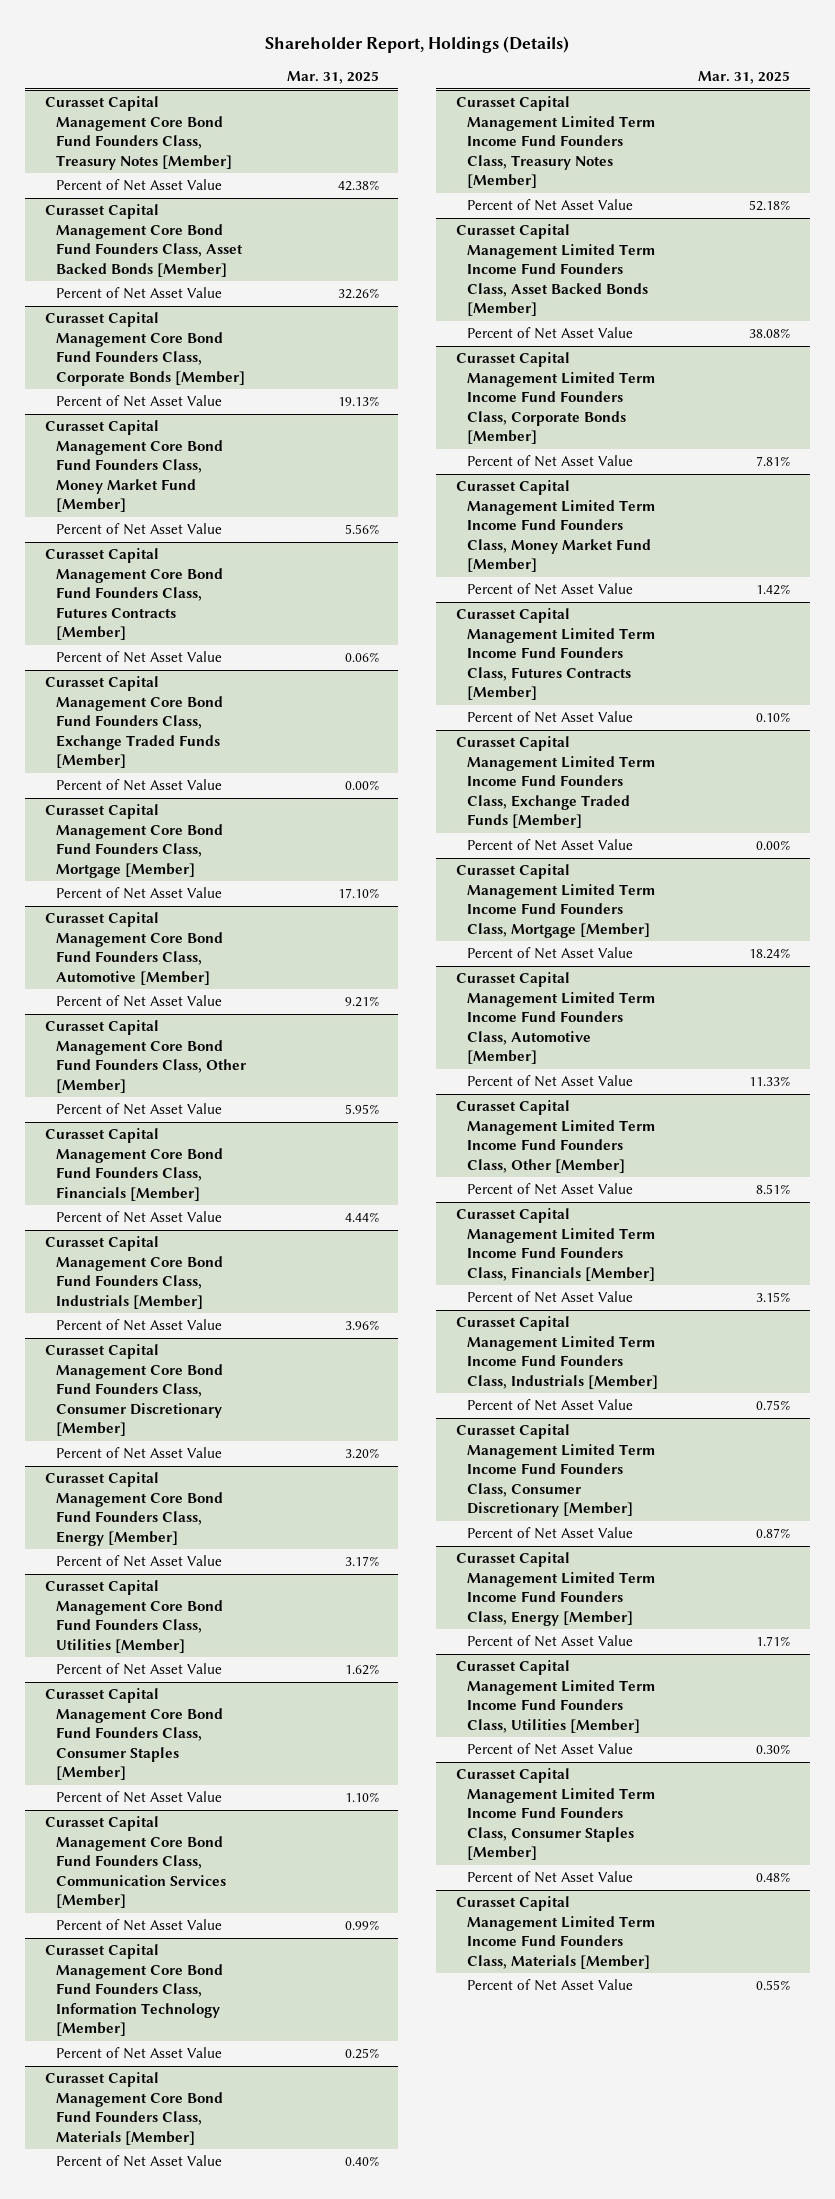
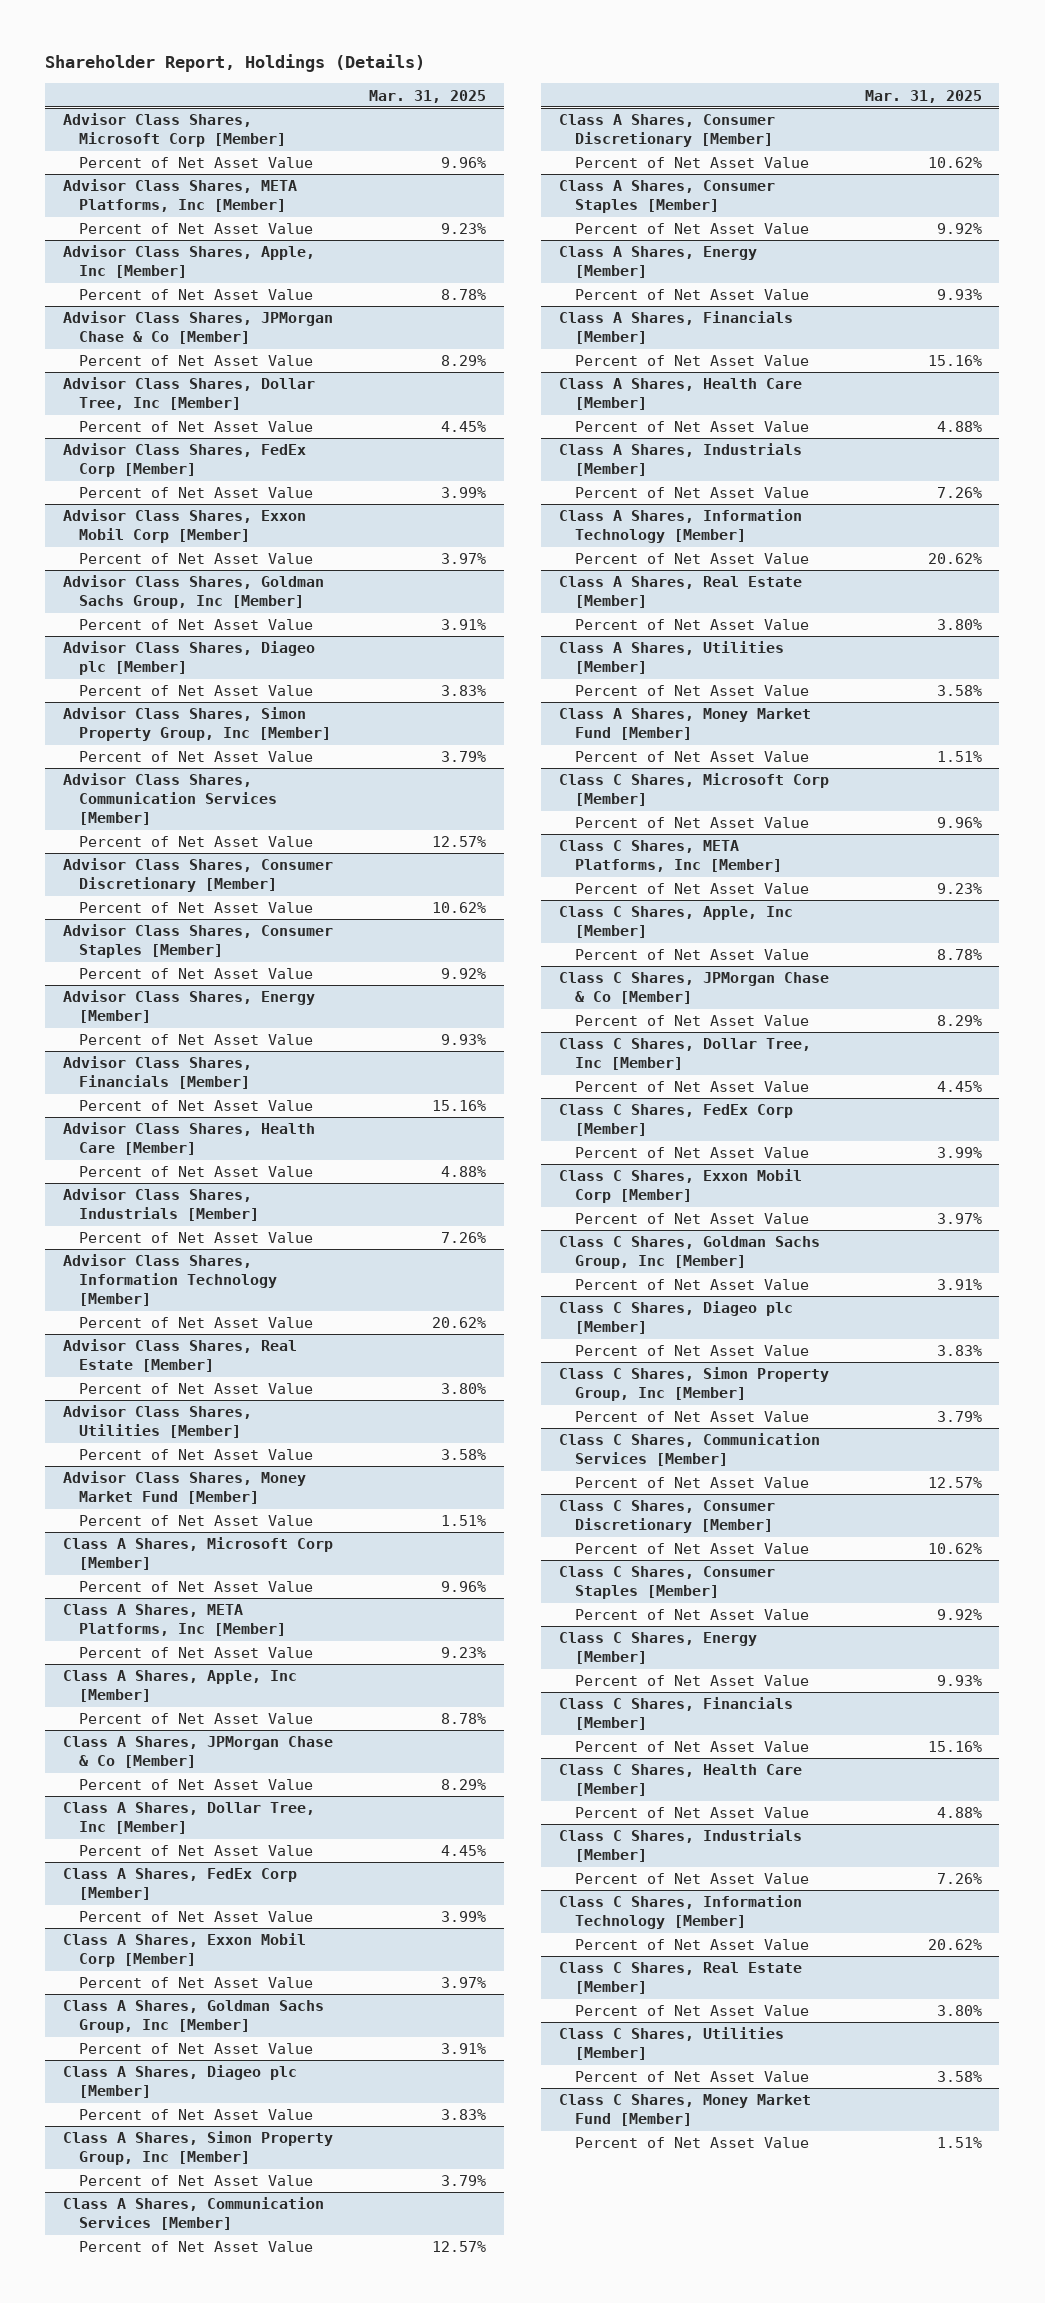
[44,96,232,170] Curasset Capital Management Core Bond Fund Founders Class, Treasury Notes [Member] -> none
[44,204,243,277] Curasset Capital Management Core Bond Fund Founders Class, Asset Backed Bonds [Member] -> none
[44,312,245,386] Curasset Capital Management Core Bond Fund Founders Class, Corporate Bonds [Member] -> none
[44,420,223,513] Curasset Capital Management Core Bond Fund Founders Class, Money Market Fund [Member] -> none
[44,548,223,641] Curasset Capital Management Core Bond Fund Founders Class, Futures Contracts [Member] -> none
[44,676,223,769] Curasset Capital Management Core Bond Fund Founders Class, Exchange Traded Funds [Member] -> none
[44,804,223,878] Curasset Capital Management Core Bond Fund Founders Class, Mortgage [Member] -> none
[44,912,223,985] Curasset Capital Management Core Bond Fund Founders Class, Automotive [Member] -> none
[44,1020,246,1093] Curasset Capital Management Core Bond Fund Founders Class, Other [Member] -> none
[44,1128,223,1201] Curasset Capital Management Core Bond Fund Founders Class, Financials [Member] -> none
[44,1236,223,1309] Curasset Capital Management Core Bond Fund Founders Class, Industrials [Member] -> none
[44,1344,223,1437] Curasset Capital Management Core Bond Fund Founders Class, Consumer Discretionary [Member] -> none
[44,1472,223,1546] Curasset Capital Management Core Bond Fund Founders Class, Energy [Member] -> none
[44,1580,223,1653] Curasset Capital Management Core Bond Fund Founders Class, Utilities [Member] -> none
[44,1688,223,1781] Curasset Capital Management Core Bond Fund Founders Class, Consumer Staples [Member] -> none
[44,1816,226,1909] Curasset Capital Management Core Bond Fund Founders Class, Communication Services [Member] -> none
[44,1944,223,2037] Curasset Capital Management Core Bond Fund Founders Class, Information Technology [Member] -> none
[44,2072,223,2145] Curasset Capital Management Core Bond Fund Founders Class, Materials [Member] -> none
[456,96,656,189] Curasset Capital Management Limited Term Income Fund Founders Class, Treasury Notes [Member] -> none
[456,224,656,317] Curasset Capital Management Limited Term Income Fund Founders Class, Asset Backed Bonds [Member] -> none
[456,352,656,445] Curasset Capital Management Limited Term Income Fund Founders Class, Corporate Bonds [Member] -> none
[456,480,656,573] Curasset Capital Management Limited Term Income Fund Founders Class, Money Market Fund [Member] -> none
[456,608,656,701] Curasset Capital Management Limited Term Income Fund Founders Class, Futures Contracts [Member] -> none
[456,736,656,829] Curasset Capital Management Limited Term Income Fund Founders Class, Exchange Traded Funds [Member] -> none
[456,864,656,938] Curasset Capital Management Limited Term Income Fund Founders Class, Mortgage [Member] -> none
[456,972,656,1065] Curasset Capital Management Limited Term Income Fund Founders Class, Automotive [Member] -> none
[456,1100,656,1173] Curasset Capital Management Limited Term Income Fund Founders Class, Other [Member] -> none
[456,1208,656,1281] Curasset Capital Management Limited Term Income Fund Founders Class, Financials [Member] -> none
[456,1316,659,1389] Curasset Capital Management Limited Term Income Fund Founders Class, Industrials [Member] -> none
[456,1424,656,1518] Curasset Capital Management Limited Term Income Fund Founders Class, Consumer Discretionary [Member] -> none
[456,1552,656,1626] Curasset Capital Management Limited Term Income Fund Founders Class, Energy [Member] -> none
[456,1660,656,1733] Curasset Capital Management Limited Term Income Fund Founders Class, Utilities [Member] -> none
[456,1768,656,1861] Curasset Capital Management Limited Term Income Fund Founders Class, Consumer Staples [Member] -> none
[456,1896,656,1969] Curasset Capital Management Limited Term Income Fund Founders Class, Materials [Member] -> none
none -> [63,113,287,148] Advisor Class Shares, Microsoft Corp [Member]
[337,180,379,192] 42.38% -> [440,157,486,169] 9.96%
none -> [63,179,298,213] Advisor Class Shares, META Platforms, Inc [Member]
[337,288,379,300] 32.26% -> [440,223,486,235] 9.23%
none -> [63,245,316,279] Advisor Class Shares, Apple, Inc [Member]
[337,396,379,407] 19.13% -> [440,289,486,301] 8.78%
none -> [63,311,334,345] Advisor Class Shares, JPMorgan Chase & Co [Member]
[344,524,379,535] 5.56% -> [440,355,486,367] 8.29%
none -> [63,377,316,411] Advisor Class Shares, Dollar Tree, Inc [Member]
[344,652,379,663] 0.06% -> [440,421,486,433] 4.45%
none -> [63,443,307,478] Advisor Class Shares, FedEx Corp [Member]
[344,780,379,791] 0.00% -> [440,487,486,499] 3.99%
none -> [63,509,307,544] Advisor Class Shares, Exxon Mobil Corp [Member]
[337,888,379,899] 17.10% -> [440,553,486,565] 3.97%
none -> [63,575,325,610] Advisor Class Shares, Goldman Sachs Group, Inc [Member]
[344,996,379,1008] 9.21% -> [440,619,486,631] 3.91%
none -> [63,641,316,676] Advisor Class Shares, Diageo plc [Member]
[344,1104,379,1115] 5.95% -> [440,685,486,697] 3.83%
none -> [63,707,332,742] Advisor Class Shares, Simon Property Group, Inc [Member]
[344,1212,379,1223] 4.44% -> [440,751,486,763] 3.79%
none -> [63,773,278,826] Advisor Class Shares, Communication Services [Member]
[344,1320,379,1331] 3.96% -> [431,836,486,848] 12.57%
none -> [63,858,334,893] Advisor Class Shares, Consumer Discretionary [Member]
[344,1448,379,1460] 3.20% -> [431,902,486,914] 10.62%
none -> [63,924,334,959] Advisor Class Shares, Consumer Staples [Member]
[344,1556,379,1567] 3.17% -> [440,968,486,980] 9.92%
none -> [63,990,316,1024] Advisor Class Shares, Energy [Member]
[344,1664,379,1676] 1.62% -> [440,1034,486,1046] 9.93%
none -> [63,1056,253,1090] Advisor Class Shares, Financials [Member]
[344,1792,379,1803] 1.10% -> [431,1100,486,1112] 15.16%
none -> [63,1122,316,1156] Advisor Class Shares, Health Care [Member]
[344,1920,379,1931] 0.99% -> [440,1166,486,1178] 4.88%
none -> [63,1188,260,1222] Advisor Class Shares, Industrials [Member]
[344,2048,379,2060] 0.25% -> [440,1232,486,1244] 7.26%
none -> [63,1254,278,1307] Advisor Class Shares, Information Technology [Member]
[344,2156,379,2167] 0.40% -> [431,1317,486,1329] 20.62%
none -> [63,1339,298,1373] Advisor Class Shares, Real Estate [Member]
[749,200,791,212] 52.18% -> [440,1383,486,1395] 3.80%
none -> [63,1405,253,1439] Advisor Class Shares, Utilities [Member]
[749,328,791,339] 38.08% -> [440,1449,486,1461] 3.58%
none -> [63,1471,307,1505] Advisor Class Shares, Money Market Fund [Member]
[756,456,791,467] 7.81% -> [440,1515,486,1527] 1.51%
none -> [63,1537,334,1571] Class A Shares, Microsoft Corp [Member]
[756,584,791,596] 1.42% -> [440,1581,486,1593] 9.96%
none -> [63,1604,287,1637] Class A Shares, META Platforms, Inc [Member]
[756,712,791,723] 0.10% -> [440,1647,486,1659] 9.23%
none -> [63,1670,298,1703] Class A Shares, Apple, Inc [Member]
[756,840,791,851] 0.00% -> [440,1713,486,1725] 8.78%
none -> [63,1736,334,1769] Class A Shares, JPMorgan Chase & Co [Member]
[749,948,791,960] 18.24% -> [440,1779,486,1791] 8.29%
none -> [63,1802,316,1835] Class A Shares, Dollar Tree, Inc [Member]
[749,1076,791,1087] 11.33% -> [440,1845,486,1857] 4.45%
none -> [63,1868,298,1901] Class A Shares, FedEx Corp [Member]
[756,1184,791,1195] 8.51% -> [440,1911,486,1923] 3.99%
none -> [63,1933,307,1968] Class A Shares, Exxon Mobil Corp [Member]
[756,1292,791,1303] 3.15% -> [440,1977,486,1989] 3.97%
none -> [63,2000,325,2034] Class A Shares, Goldman Sachs Group, Inc [Member]
[756,1400,791,1411] 0.75% -> [440,2043,486,2055] 3.91%
none -> [63,2065,298,2099] Class A Shares, Diageo plc [Member]
[756,1528,791,1539] 0.87% -> [440,2109,486,2121] 3.83%
none -> [63,2131,334,2166] Class A Shares, Simon Property Group, Inc [Member]
[756,1636,791,1647] 1.71% -> [440,2175,486,2187] 3.79%
none -> [63,2197,325,2231] Class A Shares, Communication Services [Member]
[756,1744,791,1755] 0.30% -> [431,2241,486,2253] 12.57%
none -> [558,114,775,148] Class A Shares, Consumer Discretionary [Member]
[756,1872,791,1883] 0.48% -> [927,157,982,169] 10.62%
none -> [558,180,775,214] Class A Shares, Consumer Staples [Member]
[756,1980,791,1991] 0.55% -> [936,223,982,235] 9.92%
none -> [558,246,757,279] Class A Shares, Energy [Member]
none -> [574,289,809,301] Percent of Net Asset Value
none -> [558,311,793,345] Class A Shares, Financials [Member]
none -> [574,355,809,367] Percent of Net Asset Value
none -> [558,378,802,411] Class A Shares, Health Care [Member]
none -> [574,421,809,433] Percent of Net Asset Value
none -> [558,443,802,477] Class A Shares, Industrials [Member]
none -> [574,487,809,499] Percent of Net Asset Value
none -> [558,509,802,544] Class A Shares, Information Technology [Member]
none -> [574,553,809,565] Percent of Net Asset Value
none -> [558,576,802,609] Class A Shares, Real Estate [Member]
none -> [574,619,809,631] Percent of Net Asset Value
none -> [558,641,784,675] Class A Shares, Utilities [Member]
none -> [574,685,809,697] Percent of Net Asset Value
none -> [558,708,811,741] Class A Shares, Money Market Fund [Member]
none -> [574,751,809,763] Percent of Net Asset Value
none -> [558,773,829,807] Class C Shares, Microsoft Corp [Member]
none -> [574,817,809,829] Percent of Net Asset Value
none -> [558,840,782,873] Class C Shares, META Platforms, Inc [Member]
none -> [574,883,809,895] Percent of Net Asset Value
none -> [558,906,793,939] Class C Shares, Apple, Inc [Member]
none -> [574,949,809,961] Percent of Net Asset Value
none -> [558,972,829,1005] Class C Shares, JPMorgan Chase & Co [Member]
none -> [574,1015,809,1027] Percent of Net Asset Value
none -> [558,1038,811,1071] Class C Shares, Dollar Tree, Inc [Member]
none -> [574,1081,809,1093] Percent of Net Asset Value
none -> [558,1104,793,1137] Class C Shares, FedEx Corp [Member]
none -> [574,1147,809,1159] Percent of Net Asset Value
none -> [558,1169,802,1204] Class C Shares, Exxon Mobil Corp [Member]
none -> [574,1213,809,1225] Percent of Net Asset Value
none -> [558,1236,820,1270] Class C Shares, Goldman Sachs Group, Inc [Member]
none -> [574,1279,809,1291] Percent of Net Asset Value
none -> [558,1301,793,1335] Class C Shares, Diageo plc [Member]
none -> [574,1345,809,1357] Percent of Net Asset Value
none -> [558,1367,829,1402] Class C Shares, Simon Property Group, Inc [Member]
none -> [574,1411,809,1423] Percent of Net Asset Value
none -> [558,1433,820,1467] Class C Shares, Communication Services [Member]
none -> [574,1477,809,1489] Percent of Net Asset Value
none -> [558,1500,775,1534] Class C Shares, Consumer Discretionary [Member]
none -> [574,1543,809,1555] Percent of Net Asset Value
none -> [558,1566,775,1600] Class C Shares, Consumer Staples [Member]
none -> [574,1609,809,1621] Percent of Net Asset Value
none -> [558,1632,757,1665] Class C Shares, Energy [Member]
none -> [574,1675,809,1687] Percent of Net Asset Value
none -> [558,1697,793,1731] Class C Shares, Financials [Member]
none -> [574,1741,809,1753] Percent of Net Asset Value
none -> [558,1764,802,1797] Class C Shares, Health Care [Member]
none -> [574,1807,809,1819] Percent of Net Asset Value
none -> [558,1829,802,1863] Class C Shares, Industrials [Member]
none -> [574,1873,809,1885] Percent of Net Asset Value
none -> [558,1895,802,1930] Class C Shares, Information Technology [Member]
none -> [574,1939,809,1951] Percent of Net Asset Value
none -> [558,1962,802,1995] Class C Shares, Real Estate [Member]
none -> [574,2005,809,2017] Percent of Net Asset Value
none -> [558,2027,784,2061] Class C Shares, Utilities [Member]
none -> [574,2071,809,2083] Percent of Net Asset Value
none -> [558,2094,811,2127] Class C Shares, Money Market Fund [Member]
none -> [574,2137,809,2149] Percent of Net Asset Value

